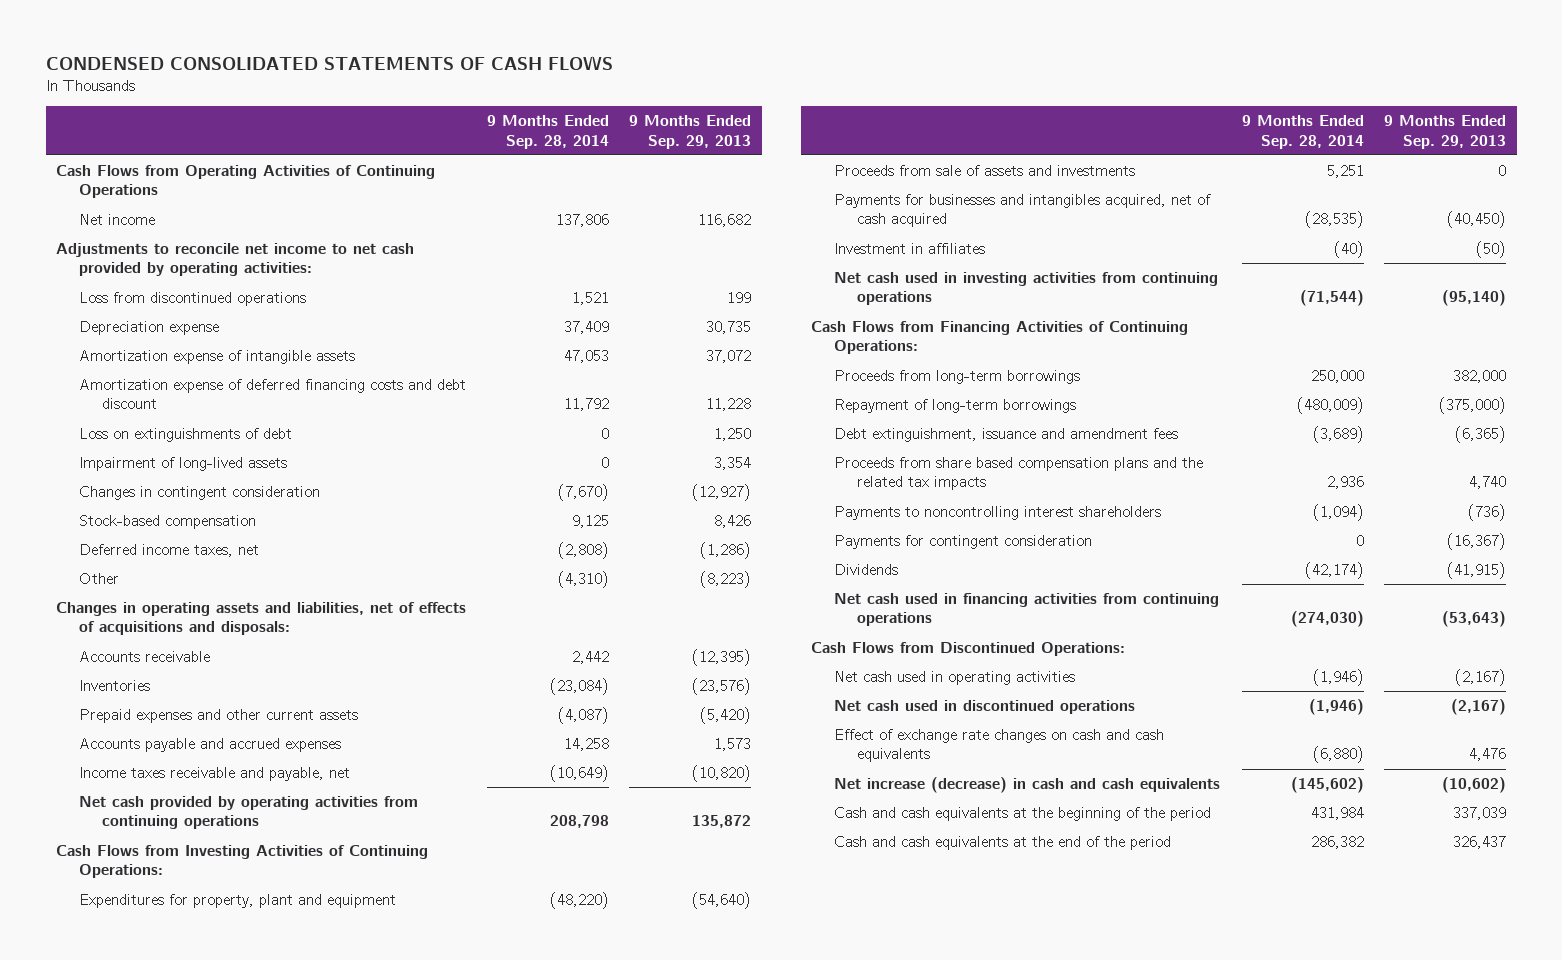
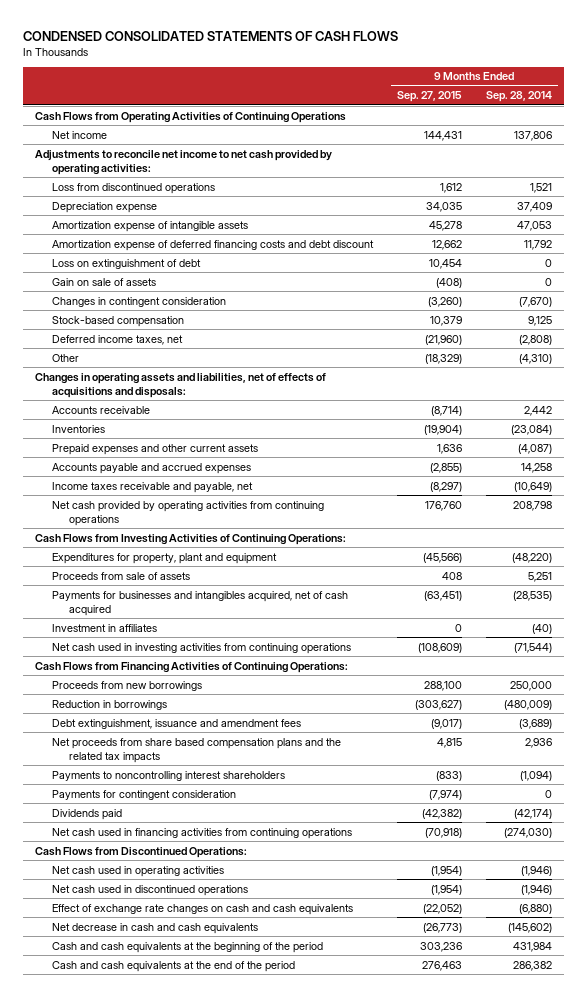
[629,115,752,149] 9 Months Ended Sep. 29, 2013 -> none
none -> [396,91,462,103] Sep. 27, 2015
[79,456,288,471] Impairment of long-lived assets -> none
[79,427,293,442] Loss on extinguishments of debt -> [52,258,202,269] Loss on extinguishment of debt
none -> [52,277,157,286] Gain on sale of assets
[834,164,1136,176] Proceeds from sale of assets and investments -> [52,571,191,580] Proceeds from sale of assets
[834,369,1081,384] Proceeds from long-term borrowings -> [52,680,203,691] Proceeds from new borrowings
[834,398,1077,413] Repayment of long-term borrowings -> [52,699,168,710] Reduction in borrowings
[834,456,1204,491] Proceeds from share based compensation plans and the related tax impacts -> [52,737,342,763] Net proceeds from share based compensation plans and the related tax impacts
[834,563,899,575] Dividends -> [52,808,123,820] Dividends paid
[834,776,1221,793] Net increase (decrease) in cash and cash equivalents -> [52,922,259,934] Net decrease in cash and cash equivalents

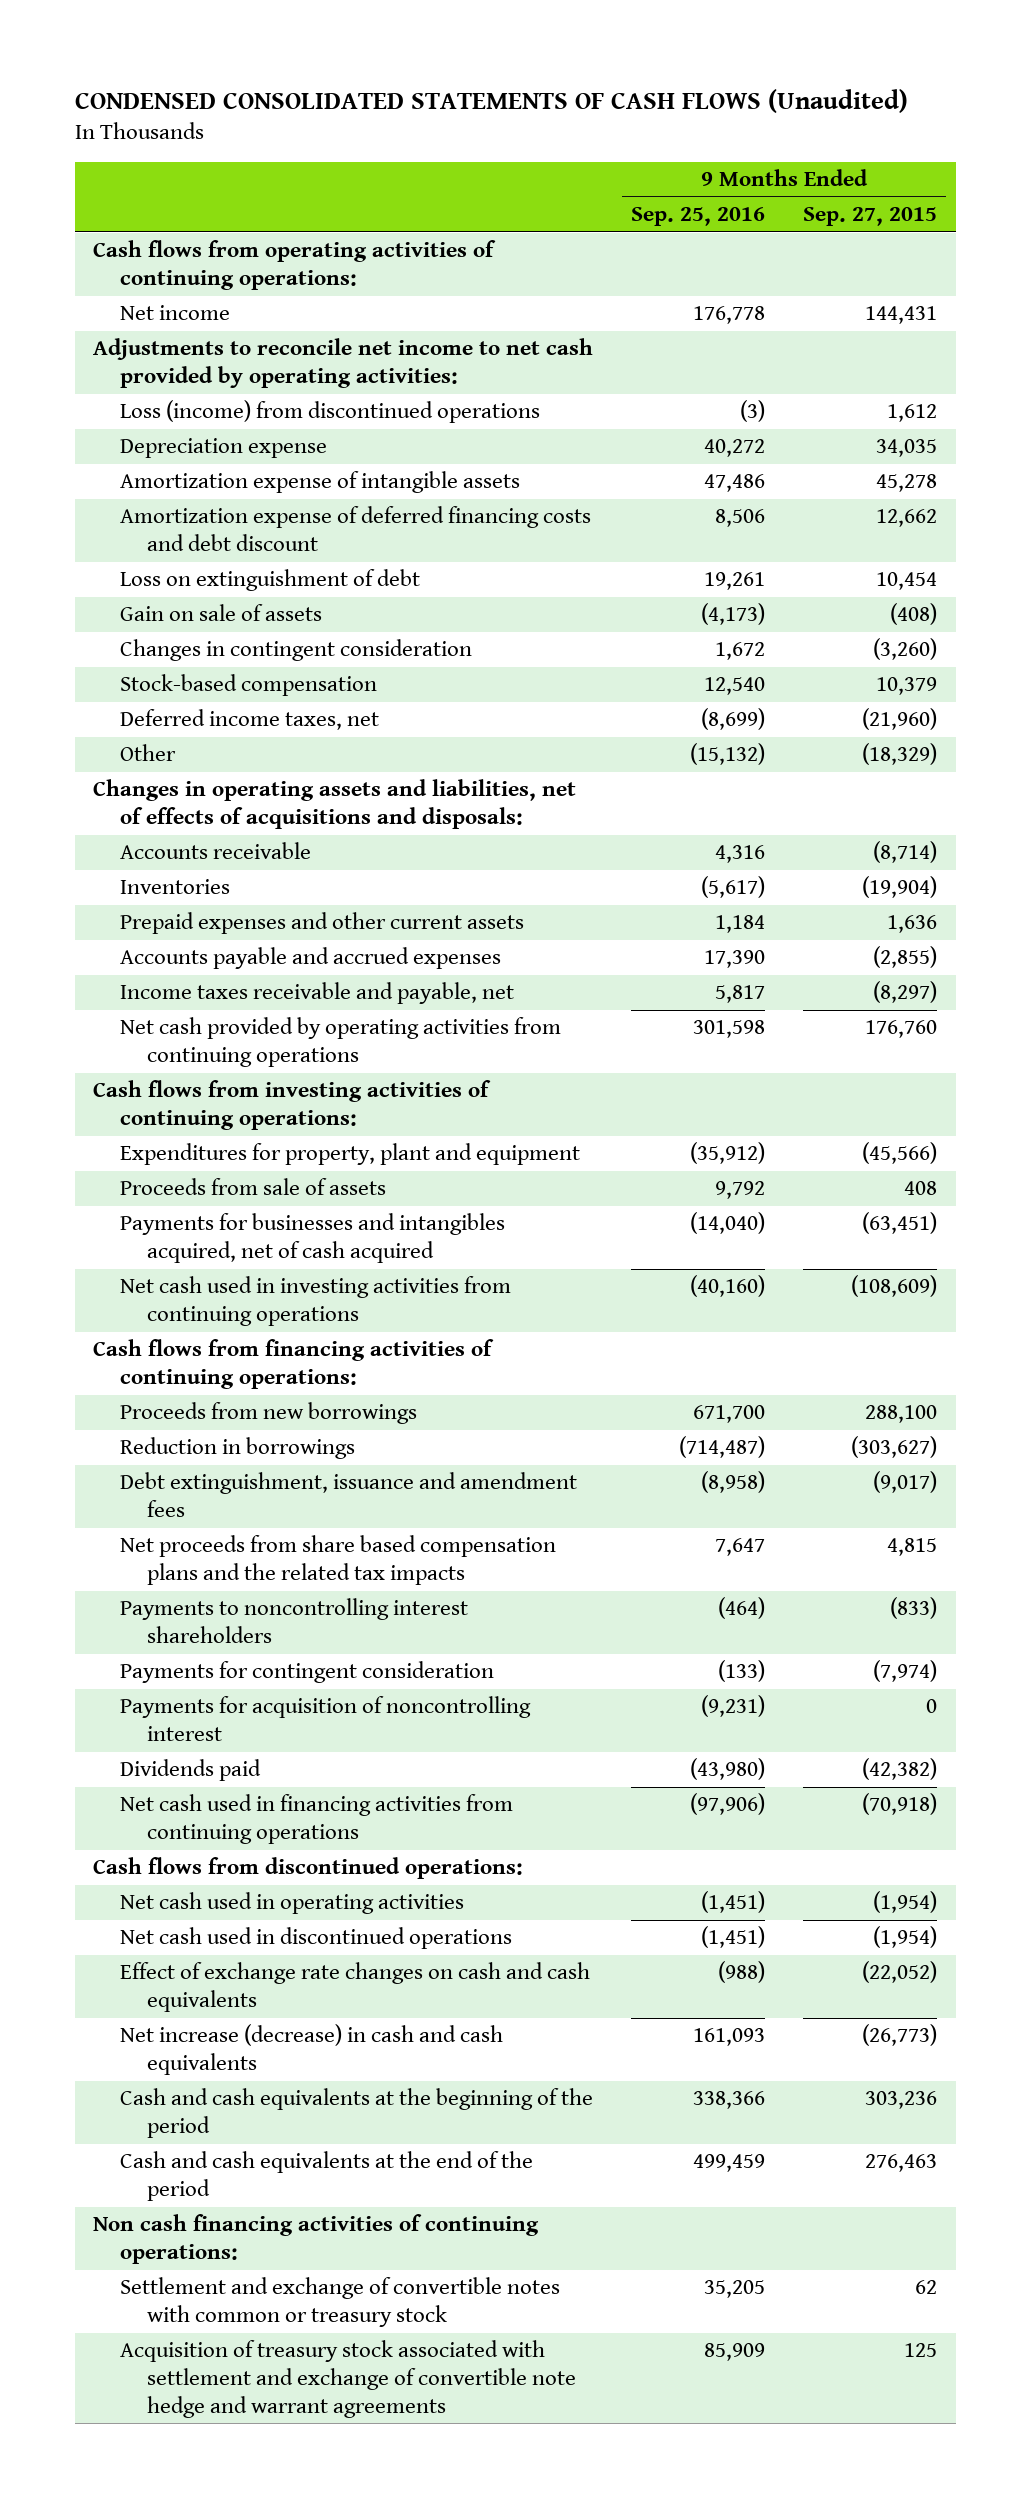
[23,30,399,41] CONDENSED CONSOLIDATED STATEMENTS OF CASH FLOWS -> [74,89,908,114] CONDENSED CONSOLIDATED STATEMENTS OF CASH FLOWS (Unaudited)
[485,91,552,103] Sep. 28, 2014 -> none
none -> [631,206,766,226] Sep. 25, 2016
[35,111,347,123] Cash Flows from Operating Activities of Continuing Operations -> [93,240,497,291] Cash flows from operating activities of continuing operations:
[52,182,216,194] Loss from discontinued operations -> [120,400,541,424] Loss (income) from discontinued operations
[35,533,347,545] Cash Flows from Investing Activities of Continuing Operations: -> [93,1080,492,1131] Cash flows from investing activities of continuing operations:
[52,623,158,632] Investment in affiliates -> none
[35,661,349,673] Cash Flows from Financing Activities of Continuing Operations: -> [93,1339,495,1390] Cash flows from financing activities of continuing operations:
none -> [120,1696,532,1742] Payments for acquisition of noncontrolling interest
[35,846,248,858] Cash Flows from Discontinued Operations: -> [93,1857,524,1880] Cash flows from discontinued operations:
[52,922,259,934] Net decrease in cash and cash equivalents -> [120,2024,504,2076] Net increase (decrease) in cash and cash equivalents
none -> [93,2214,540,2265] Non cash financing activities of continuing operations:
none -> [120,2277,561,2328] Settlement and exchange of convertible notes with common or treasury stock
none -> [120,2340,577,2418] Acquisition of treasury stock associated with settlement and exchange of convertible note hedge and warrant agreements

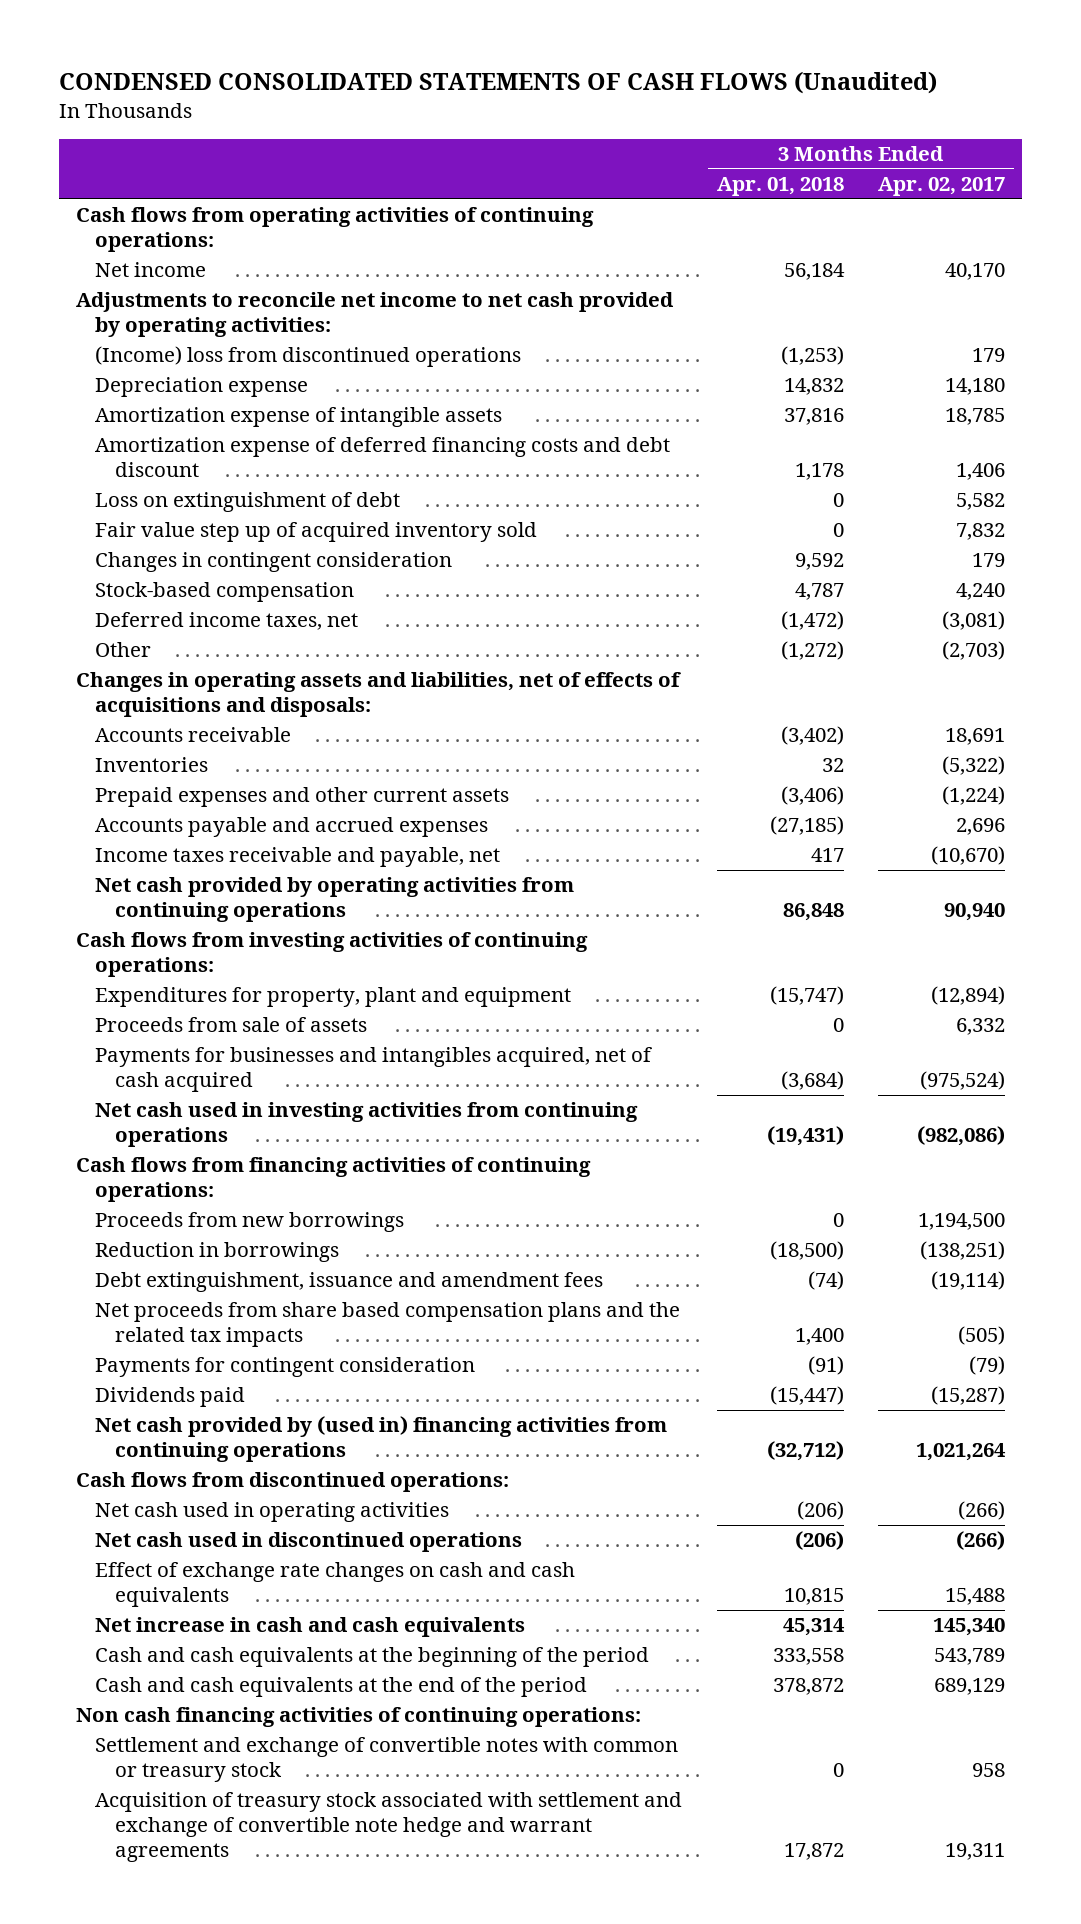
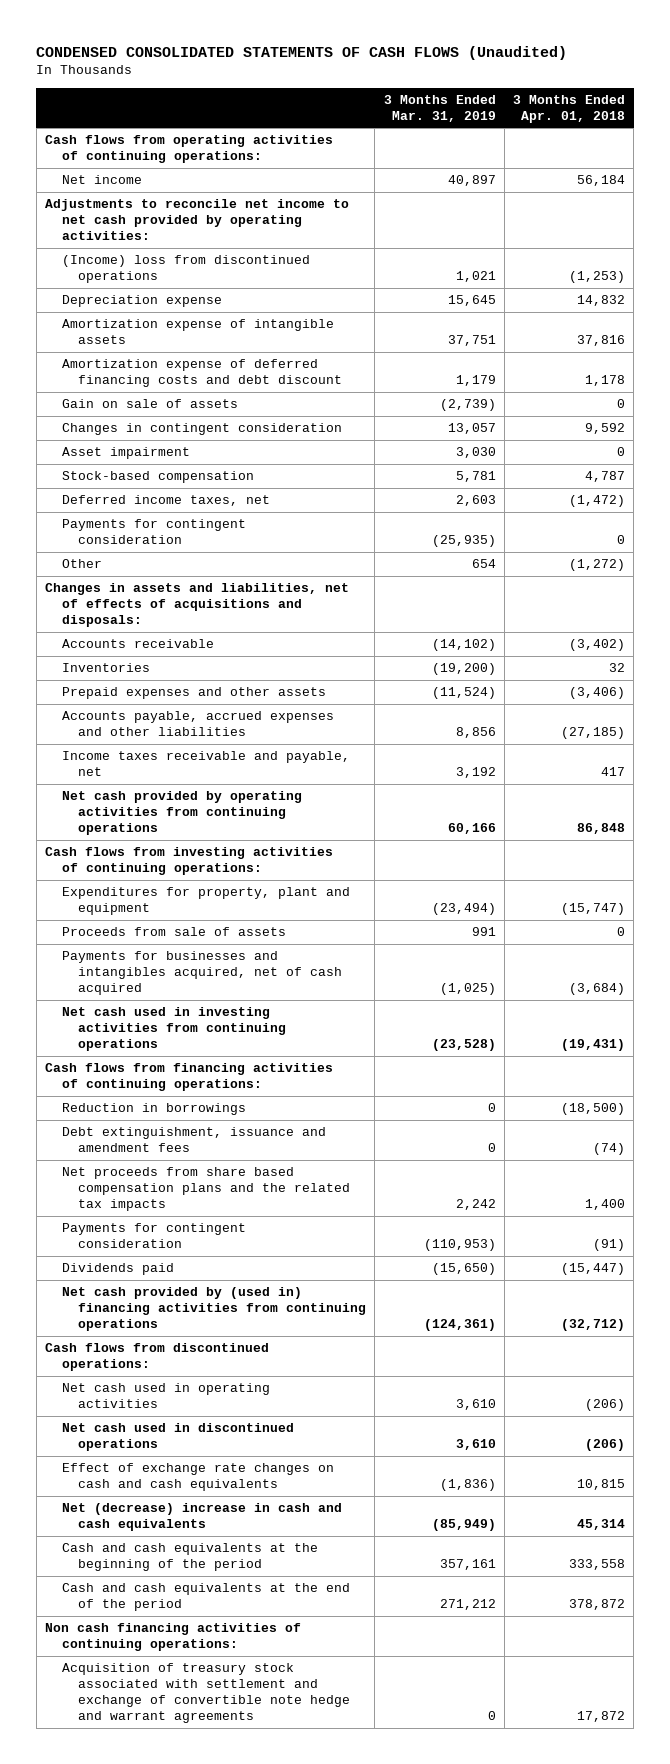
[878,177,1006,197] Apr. 02, 2017 -> none
none -> [383,95,496,122] 3 Months Ended Mar. 31, 2019
[95,492,401,513] Loss on extinguishment of debt -> none
[95,522,538,543] Fair value step up of acquired inventory sold -> none
none -> [61,399,238,409] Gain on sale of assets
none -> [61,447,190,460] Asset impairment
none -> [61,519,246,545] Payments for contingent consideration
[75,672,681,718] Changes in operating assets and liabilities, net of effects of acquisitions and disposals: -> [44,583,349,628] Changes in assets and liabilities, net of effects of acquisitions and disposals:
[95,787,510,808] Prepaid expenses and other current assets -> [61,687,326,700] Prepaid expenses and other assets
[95,817,489,838] Accounts payable and accrued expenses -> [61,711,334,737] Accounts payable, accrued expenses and other liabilities
[95,1212,405,1233] Proceeds from new borrowings -> none
[95,1617,526,1638] Net increase in cash and cash equivalents -> [61,1503,342,1532] Net (decrease) increase in cash and cash equivalents
[95,1737,679,1783] Settlement and exchange of convertible notes with common or treasury stock -> none

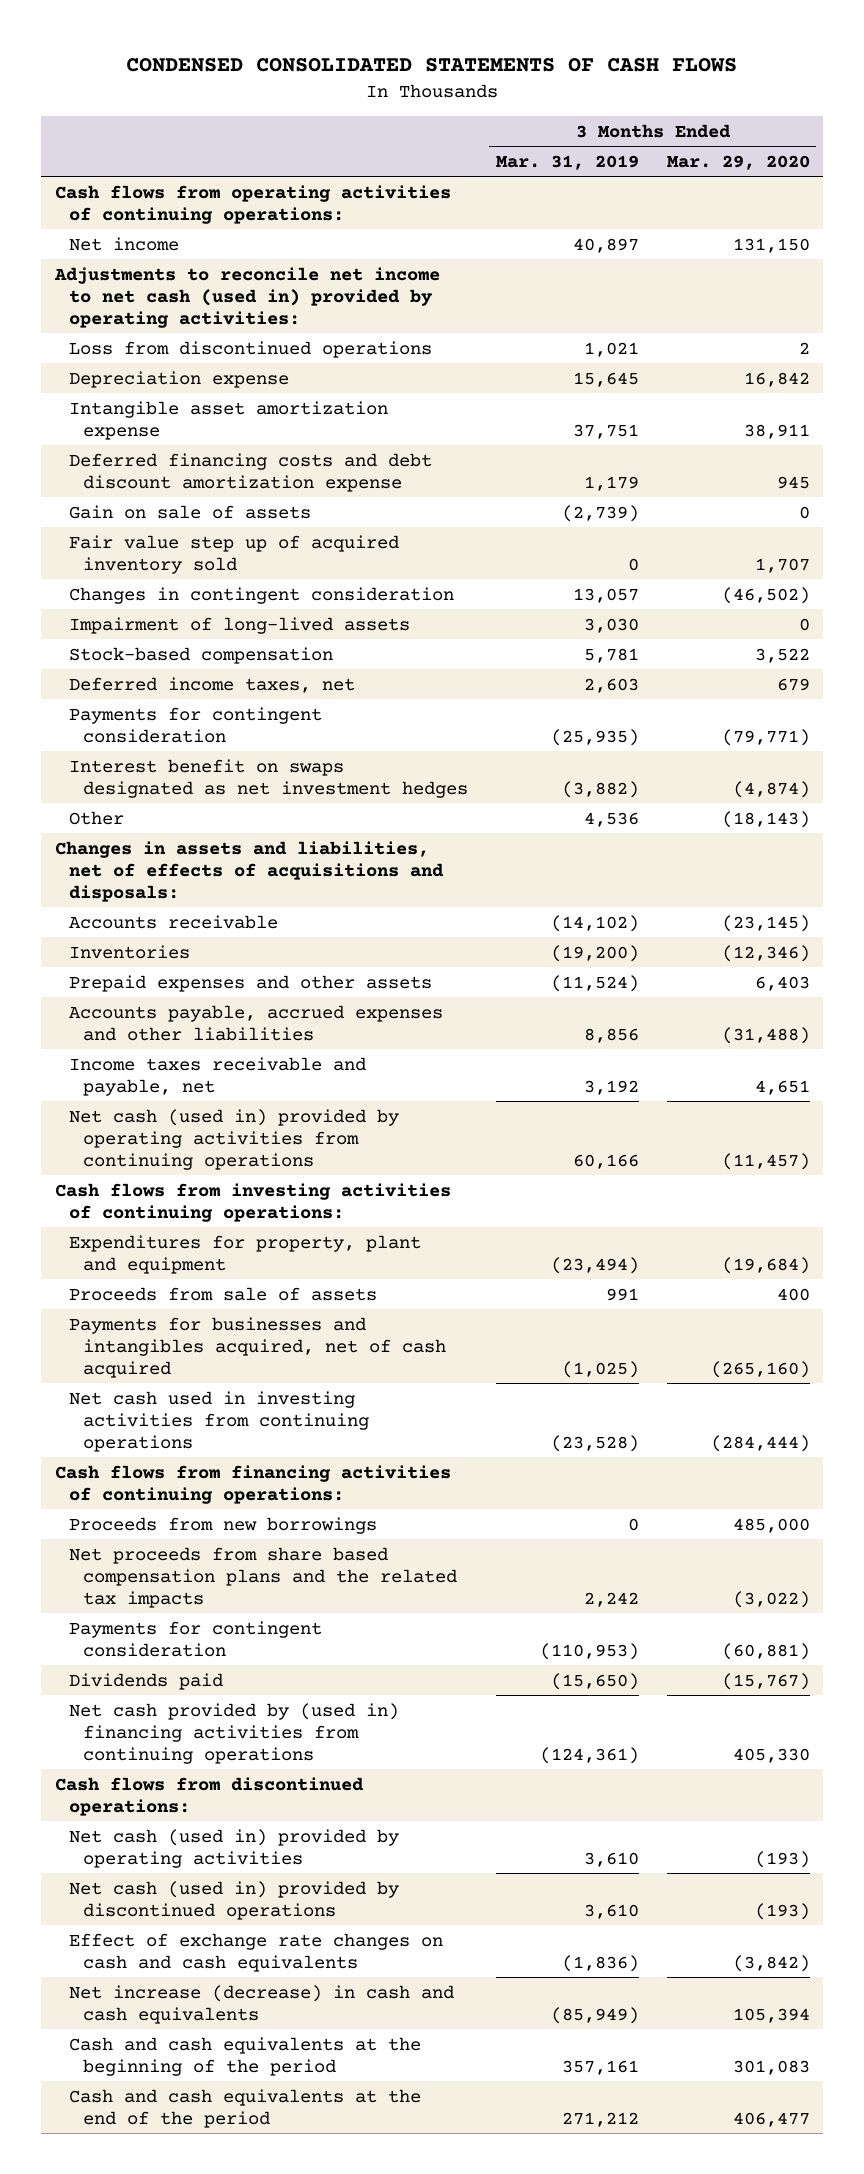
[36,45,568,60] CONDENSED CONSOLIDATED STATEMENTS OF CASH FLOWS (Unaudited) -> [126,57,738,72] CONDENSED CONSOLIDATED STATEMENTS OF CASH FLOWS
[513,95,626,123] 3 Months Ended Apr. 01, 2018 -> none
none -> [666,154,810,170] Mar. 29, 2020
[44,199,349,241] Adjustments to reconcile net income to net cash provided by operating activities: -> [53,266,440,328] Adjustments to reconcile net income to net cash (used in) provided by operating activities:
[61,255,310,284] (Income) loss from discontinued operations -> [69,340,433,358] Loss from discontinued operations
[61,319,334,345] Amortization expense of intangible assets -> [69,400,389,440] Intangible asset amortization expense
[61,359,343,388] Amortization expense of deferred financing costs and debt discount -> [69,452,433,492] Deferred financing costs and debt discount amortization expense
none -> [69,534,400,574] Fair value step up of acquired inventory sold
[61,447,190,460] Asset impairment -> [69,616,411,634] Impairment of long-lived assets
none -> [69,758,469,798] Interest benefit on swaps designated as net investment hedges
[471,559,496,569] 654 -> [584,811,640,827] 4,536
[61,791,302,836] Net cash provided by operating activities from continuing operations -> [69,1108,400,1170] Net cash (used in) provided by operating activities from continuing operations
[61,1103,246,1116] Reduction in borrowings -> none
[61,1127,326,1153] Debt extinguishment, issuance and amendment fees -> none
none -> [69,1516,378,1534] Proceeds from new borrowings
[61,1383,270,1409] Net cash used in operating activities -> [69,1828,400,1868] Net cash (used in) provided by operating activities
[61,1423,294,1452] Net cash used in discontinued operations -> [69,1880,400,1920] Net cash (used in) provided by discontinued operations
[61,1503,342,1532] Net (decrease) increase in cash and cash equivalents -> [69,1984,455,2024] Net increase (decrease) in cash and cash equivalents
[44,1623,301,1652] Non cash financing activities of continuing operations: -> none
[61,1663,351,1723] Acquisition of treasury stock associated with settlement and exchange of convertible note hedge and warrant agreements -> none

